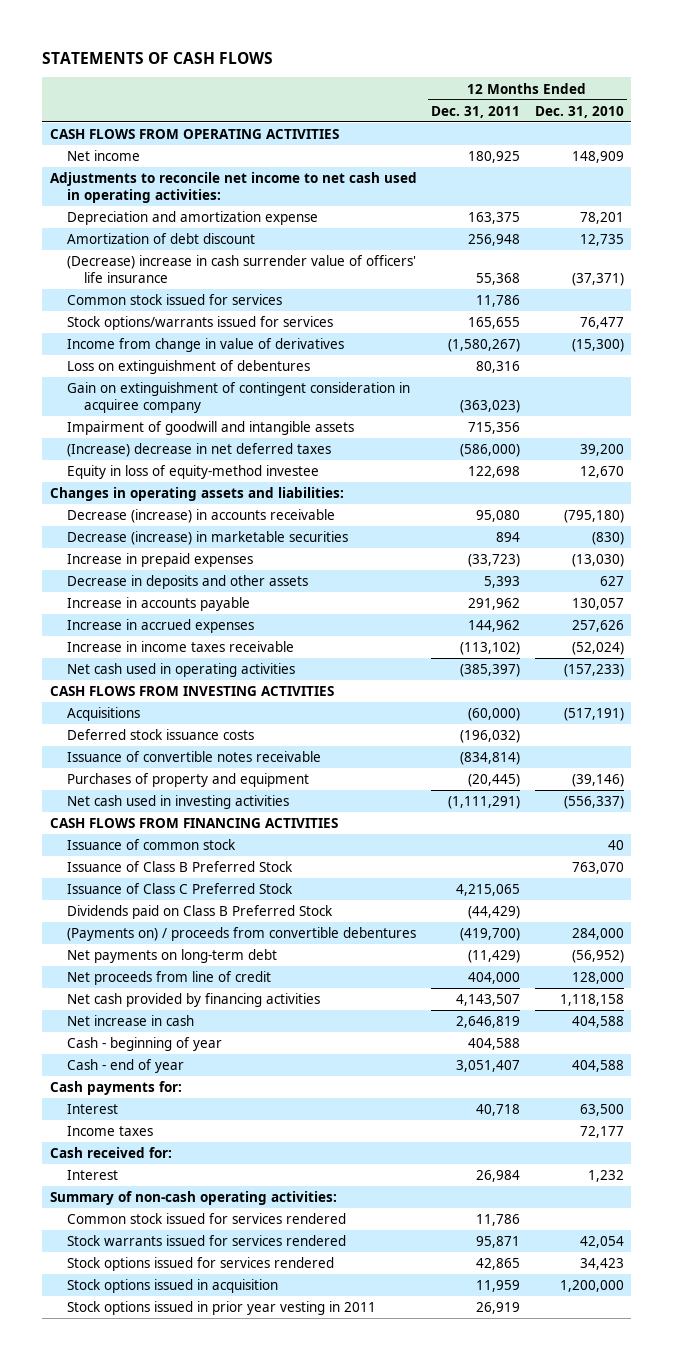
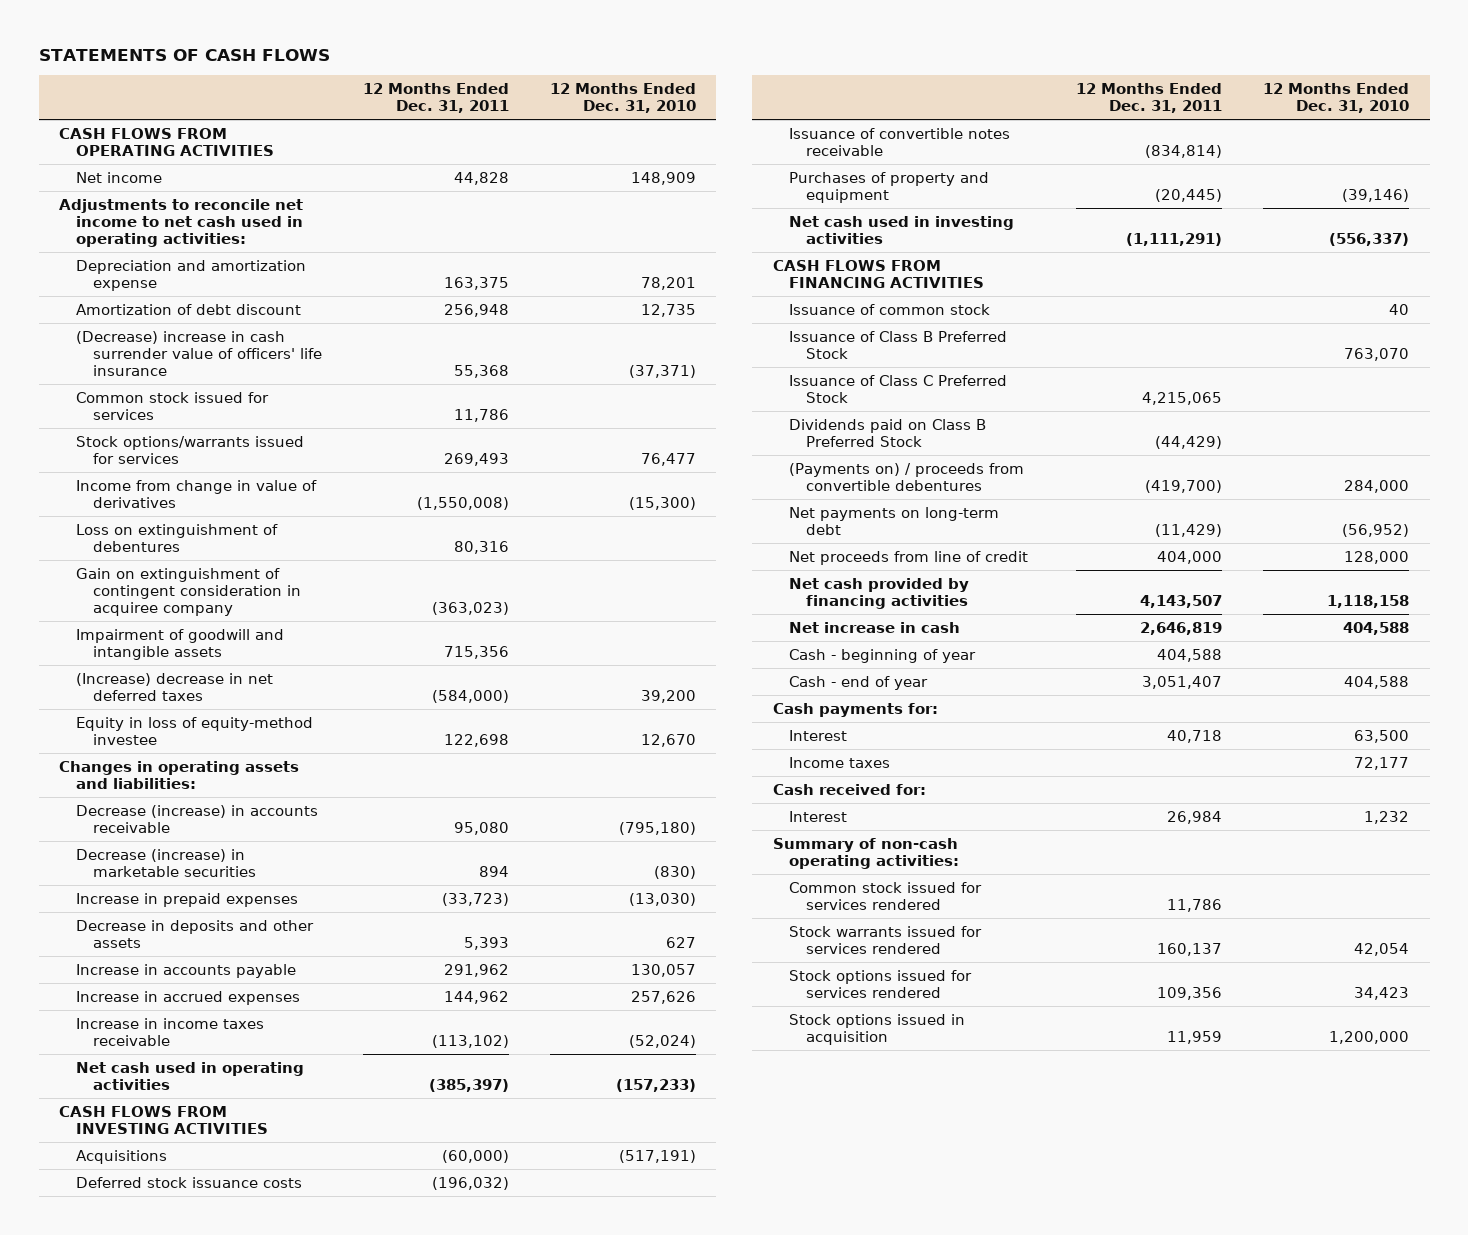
[468,151,521,164] 180,925 -> [453,171,509,185] 44,828
[468,317,521,330] 165,655 -> [443,452,509,466] 269,493
[448,339,521,353] (1,580,267) -> [416,496,509,510] (1,550,008)
[460,444,521,458] (586,000) -> [431,689,509,703] (584,000)
[476,1236,521,1249] 95,871 -> [1157,942,1223,956] 160,137
[476,1258,521,1271] 42,865 -> [1157,986,1223,1000] 109,356
[66,1301,376,1316] Stock options issued in prior year vesting in 2011 -> none

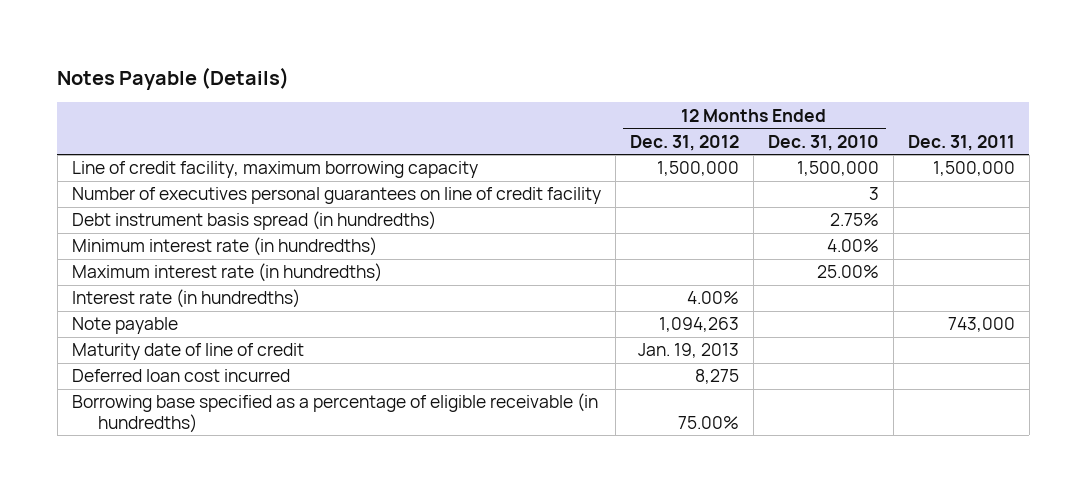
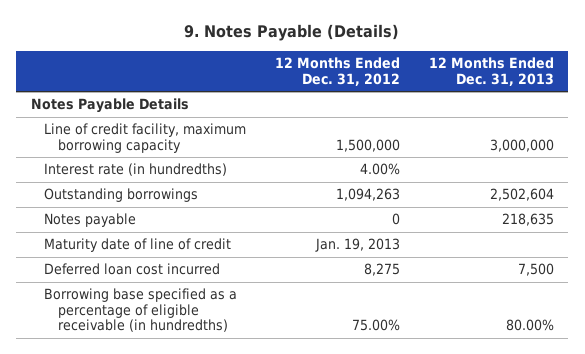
[57,66,290,90] Notes Payable (Details) -> [184,24,400,42] 9. Notes Payable (Details)
[767,134,879,151] Dec. 31, 2010 -> none
[907,134,1015,151] Dec. 31, 2011 -> none
none -> [429,57,555,86] 12 Months Ended Dec. 31, 2013
none -> [30,98,189,114] Notes Payable Details
[71,187,601,205] Number of executives personal guarantees on line of credit facility -> none
[71,211,436,231] Debt instrument basis spread (in hundredths) -> none
[71,237,377,257] Minimum interest rate (in hundredths) -> none
[71,263,382,283] Maximum interest rate (in hundredths) -> none
none -> [44,188,199,203] Outstanding borrowings
[71,317,178,335] Note payable -> [44,213,137,228] Notes payable
[658,317,739,333] 1,094,263 -> [392,213,401,226] 0

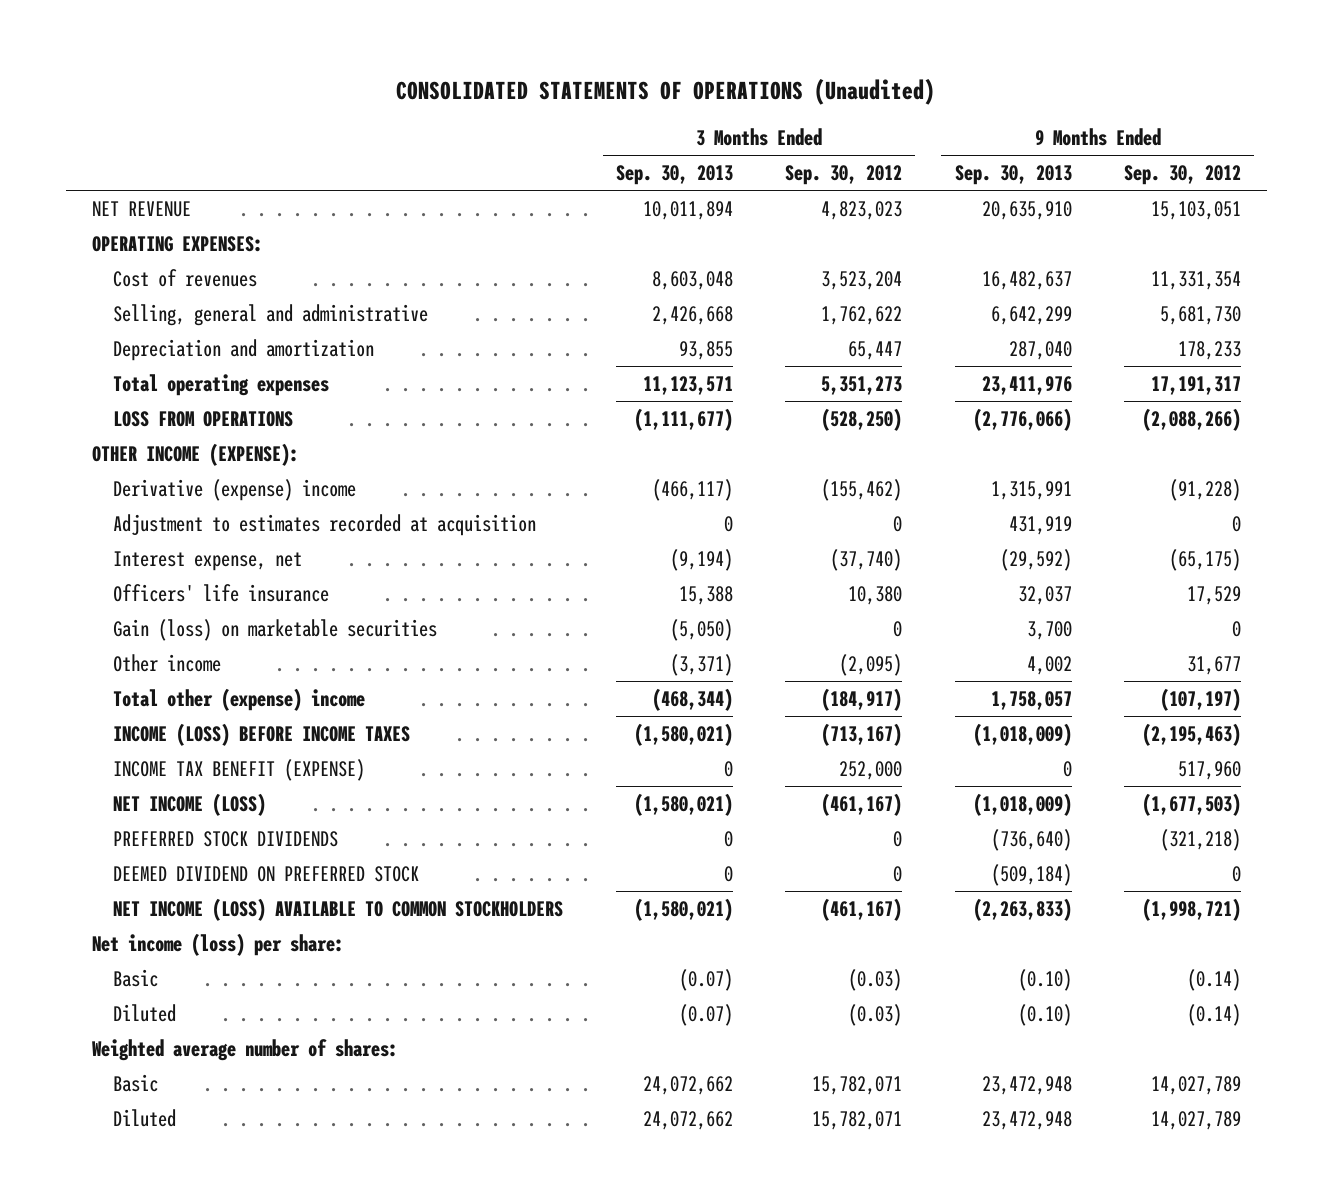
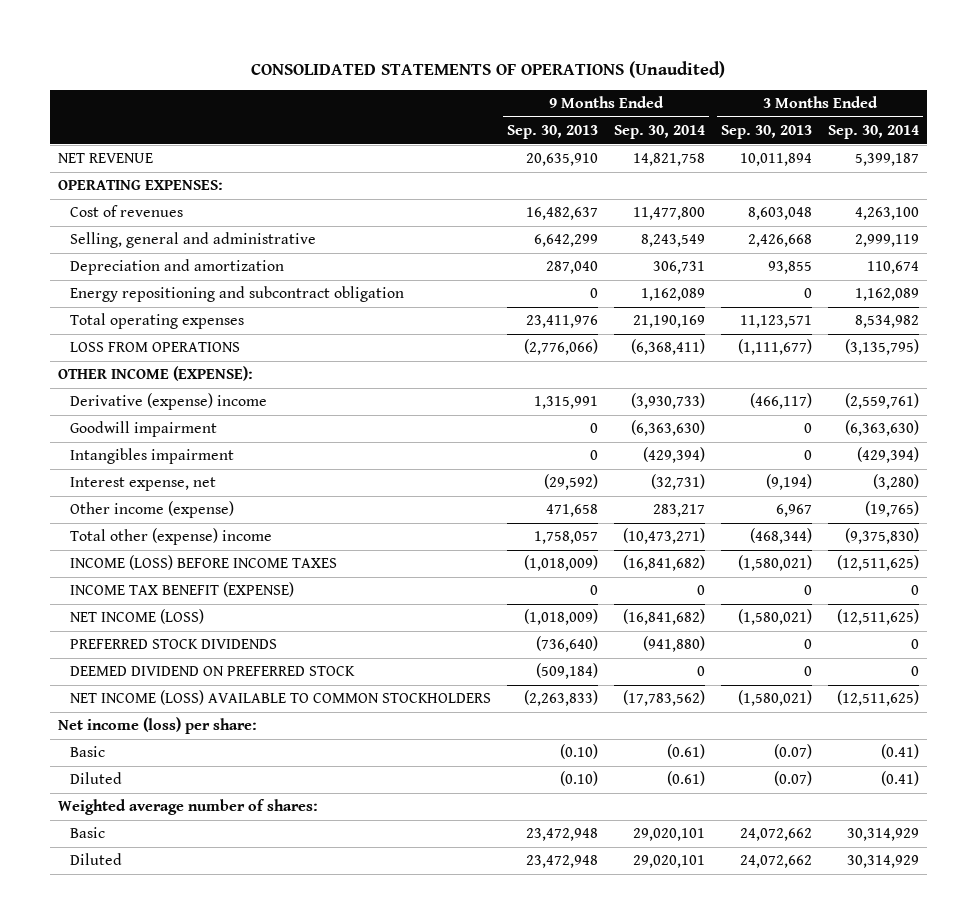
[785,165,903,186] Sep. 30, 2012 -> none
[1123,165,1241,186] Sep. 30, 2012 -> none
none -> [613,125,705,140] Sep. 30, 2014
none -> [827,125,919,140] Sep. 30, 2014
none -> [69,286,404,303] Energy repositioning and subcontract obligation
[113,513,537,536] Adjustment to estimates recorded at acquisition -> none
none -> [69,421,217,438] Goodwill impairment
none -> [69,448,234,465] Intangibles impairment
[113,583,330,602] Officers' life insurance -> none
[113,618,438,641] Gain (loss) on marketable securities -> none
[113,653,222,672] Other income -> [69,501,234,519] Other income (expense)
[669,653,733,676] (3,371) -> [775,504,812,518] 6,967
[1026,655,1072,675] 4,002 -> [545,504,598,518] 471,658

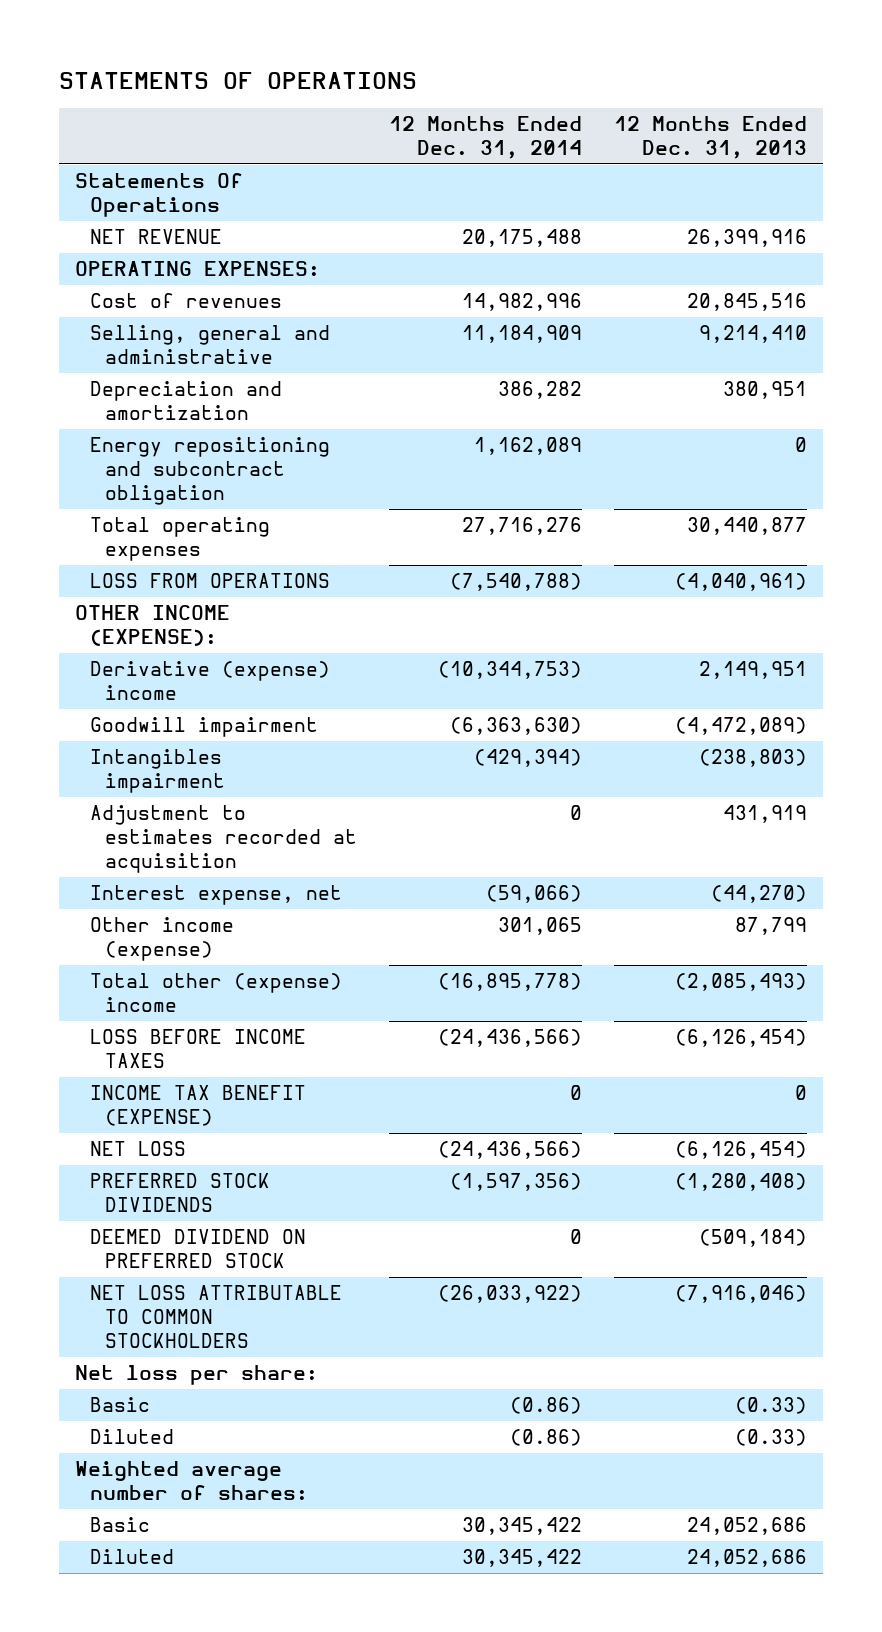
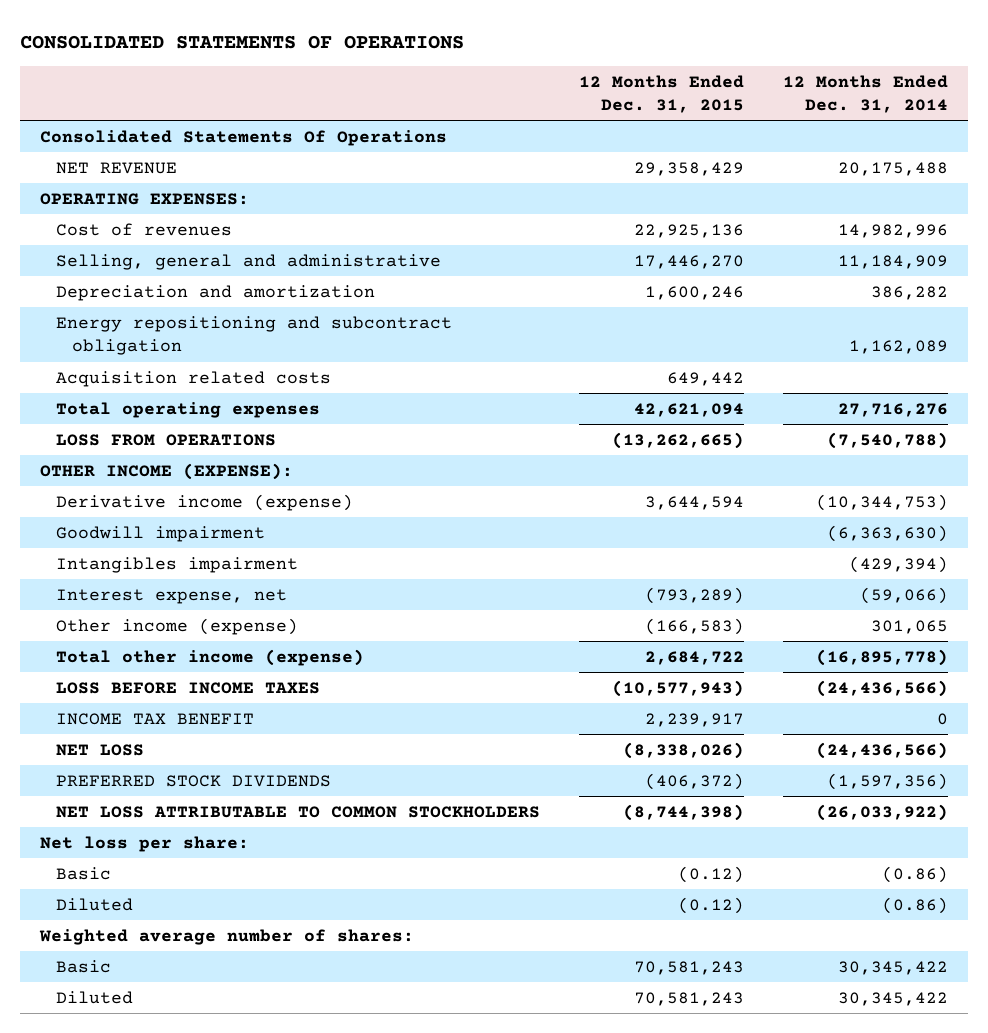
[59,71,418,89] STATEMENTS OF OPERATIONS -> [20,34,465,49] CONSOLIDATED STATEMENTS OF OPERATIONS
[613,116,807,160] 12 Months Ended Dec. 31, 2013 -> none
none -> [579,74,745,113] 12 Months Ended Dec. 31, 2015
[75,173,244,218] Statements Of Operations -> [39,129,447,146] Consolidated Statements Of Operations
none -> [55,370,331,387] Acquisition related costs
[89,661,330,701] Derivative (expense) income -> [55,493,353,511] Derivative income (expense)
[89,805,357,874] Adjustment to estimates recorded at acquisition -> none
[89,973,342,1013] Total other (expense) income -> [55,648,364,666] Total other income (expense)
[89,1085,306,1127] INCOME TAX BENEFIT (EXPENSE) -> [55,712,254,725] INCOME TAX BENEFIT
[89,1229,306,1269] DEEMED DIVIDEND ON PREFERRED STOCK -> none

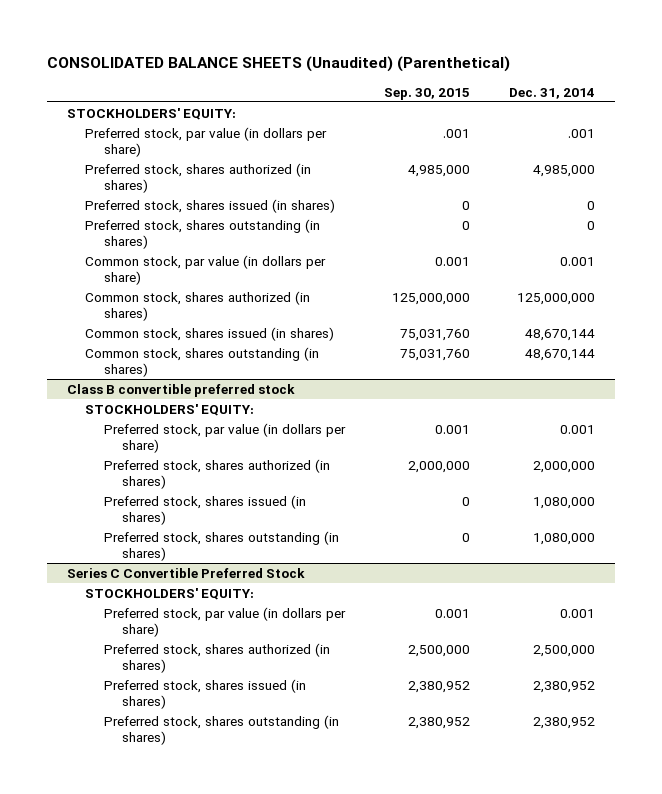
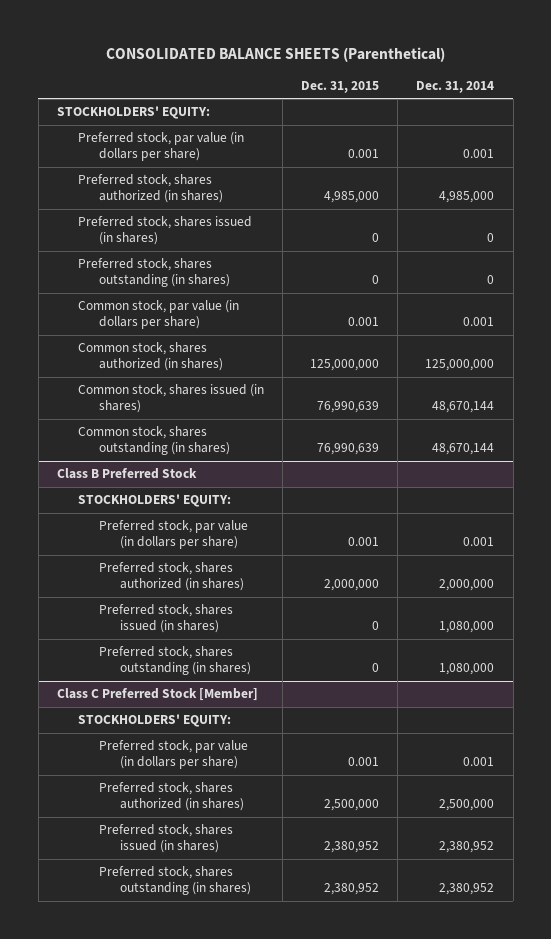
[47,56,511,73] CONSOLIDATED BALANCE SHEETS (Unaudited) (Parenthetical) -> [105,47,445,63] CONSOLIDATED BALANCE SHEETS (Parenthetical)
[383,87,470,100] Sep. 30, 2015 -> none
none -> [301,81,380,94] Dec. 31, 2015
[568,128,596,138] .001 -> [463,149,495,159] 0.001
[66,383,295,397] Class B convertible preferred stock -> [56,468,197,480] Class B Preferred Stock
[66,567,305,578] Series C Convertible Preferred Stock -> none
none -> [56,688,258,702] Class C Preferred Stock [Member]

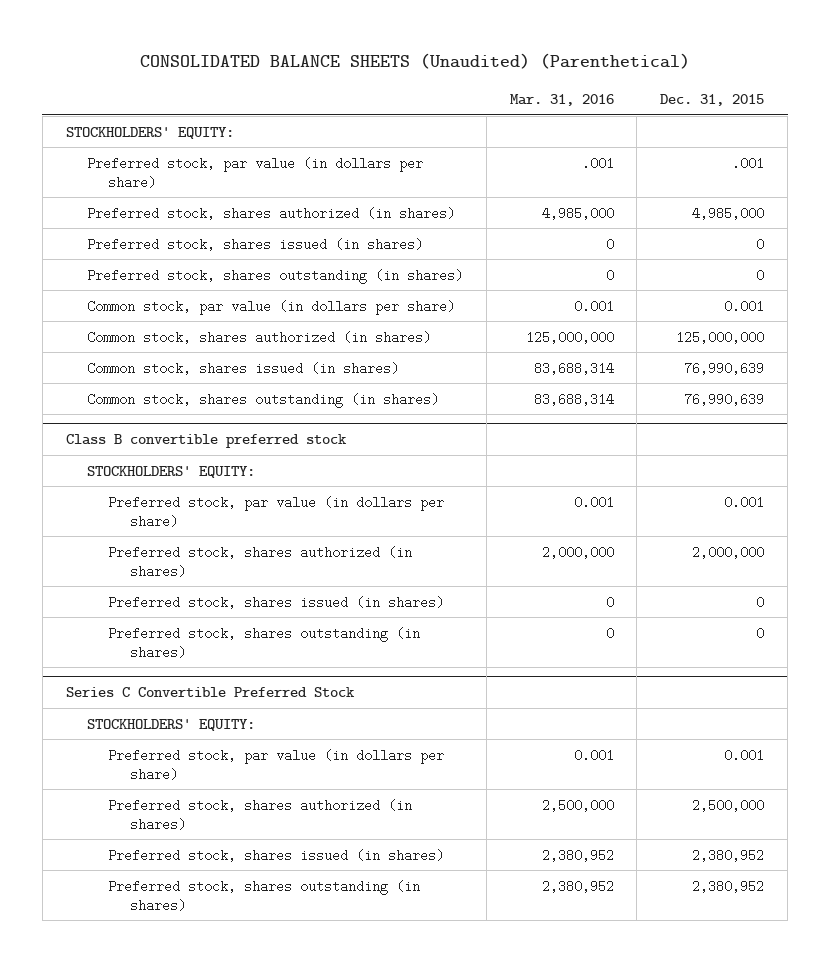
[105,47,445,63] CONSOLIDATED BALANCE SHEETS (Parenthetical) -> [139,53,690,70] CONSOLIDATED BALANCE SHEETS (Unaudited) (Parenthetical)
[416,81,495,94] Dec. 31, 2014 -> none
none -> [509,93,614,106] Mar. 31, 2016
[348,149,380,159] 0.001 -> [732,156,765,170] .001
[56,468,197,480] Class B Preferred Stock -> [65,434,347,449] Class B convertible preferred stock
[56,688,258,702] Class C Preferred Stock [Member] -> none
none -> [65,687,355,698] Series C Convertible Preferred Stock

